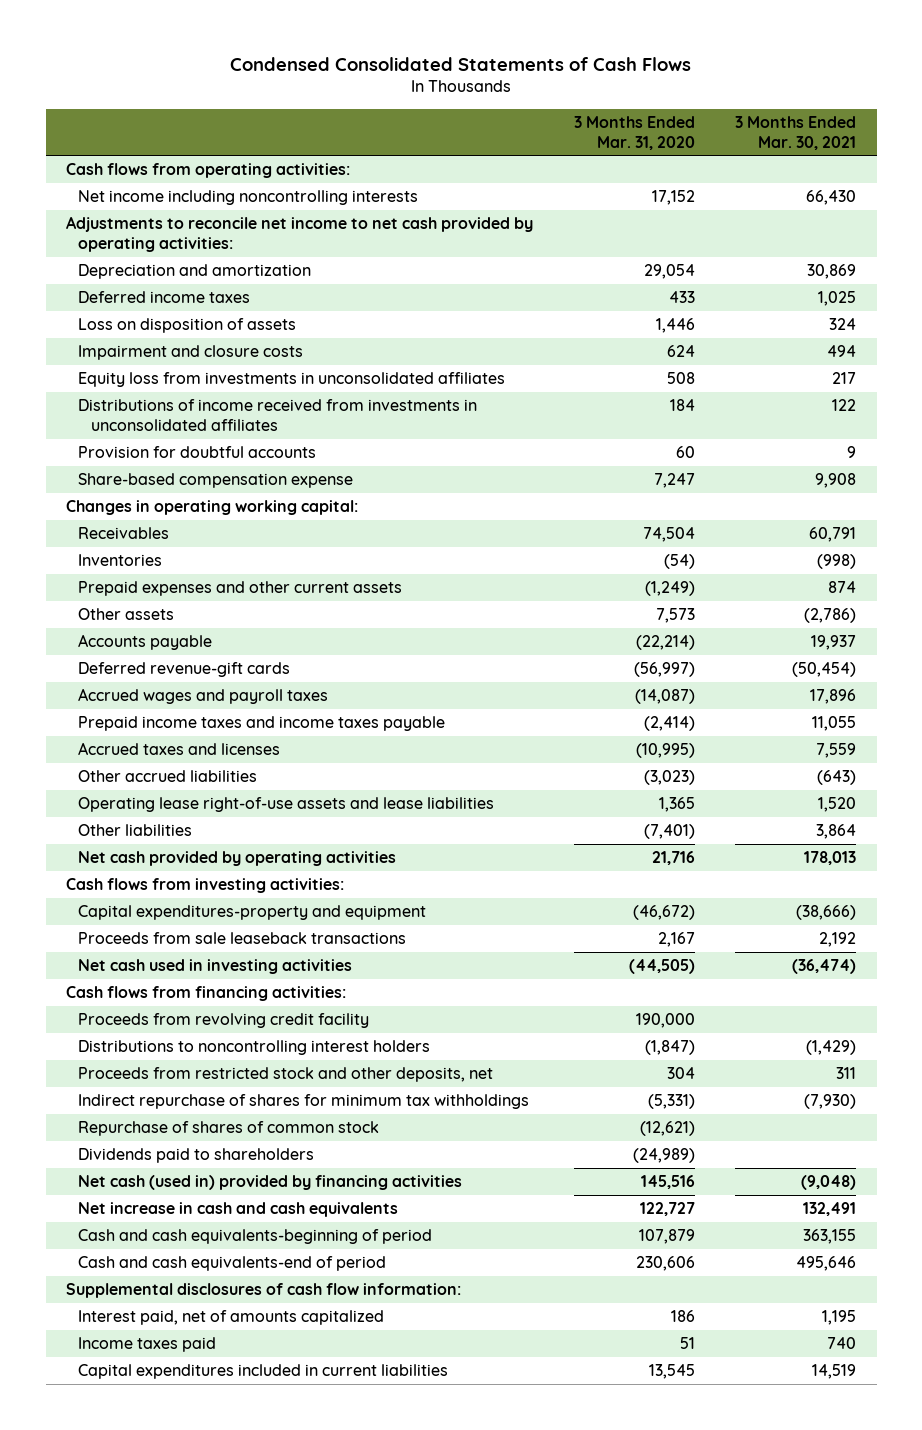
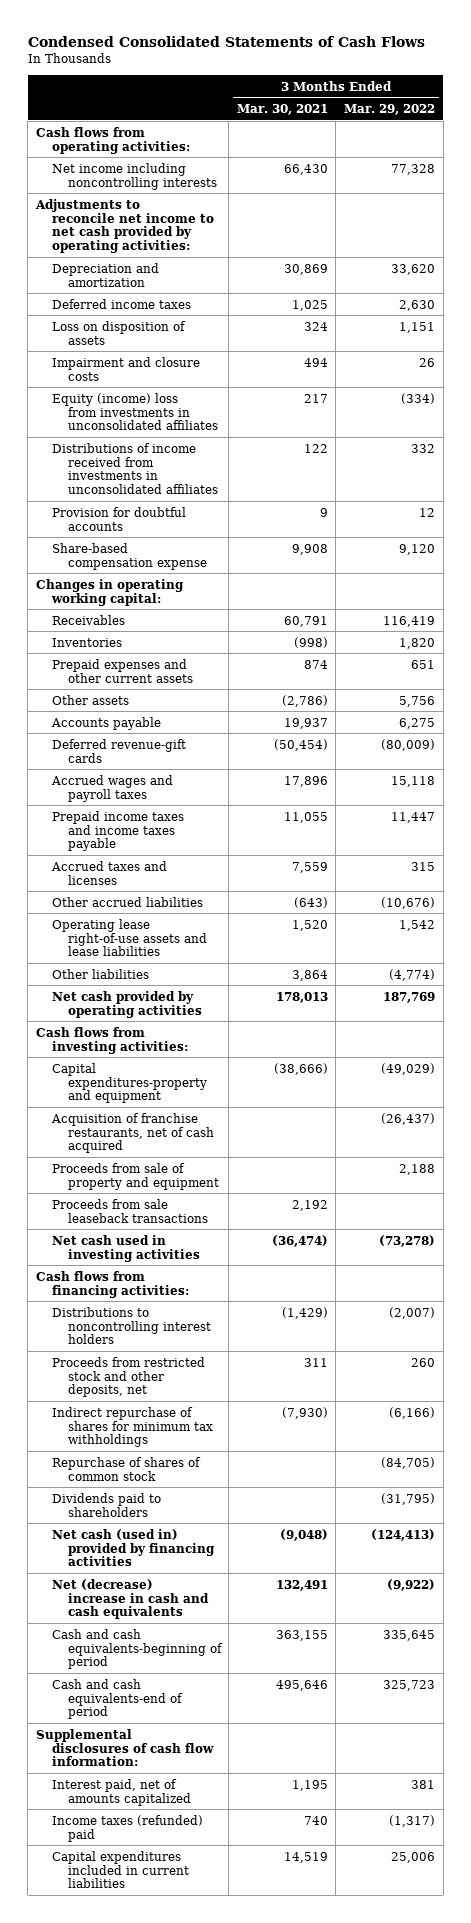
[573,115,695,150] 3 Months Ended Mar. 31, 2020 -> none
none -> [344,104,436,116] Mar. 29, 2022
[78,372,506,388] Equity loss from investments in unconsolidated affiliates -> [51,392,218,431] Equity (income) loss from investments in unconsolidated affiliates
none -> [50,1112,214,1154] Acquisition of franchise restaurants, net of cash acquired
none -> [51,1162,219,1190] Proceeds from sale of property and equipment
[78,1013,370,1029] Proceeds from revolving credit facility -> none
[78,1202,399,1218] Net increase in cash and cash equivalents -> [51,1578,209,1620] Net (decrease) increase in cash and cash equivalents
[78,1337,217,1353] Income taxes paid -> [51,1814,203,1842] Income taxes (refunded) paid

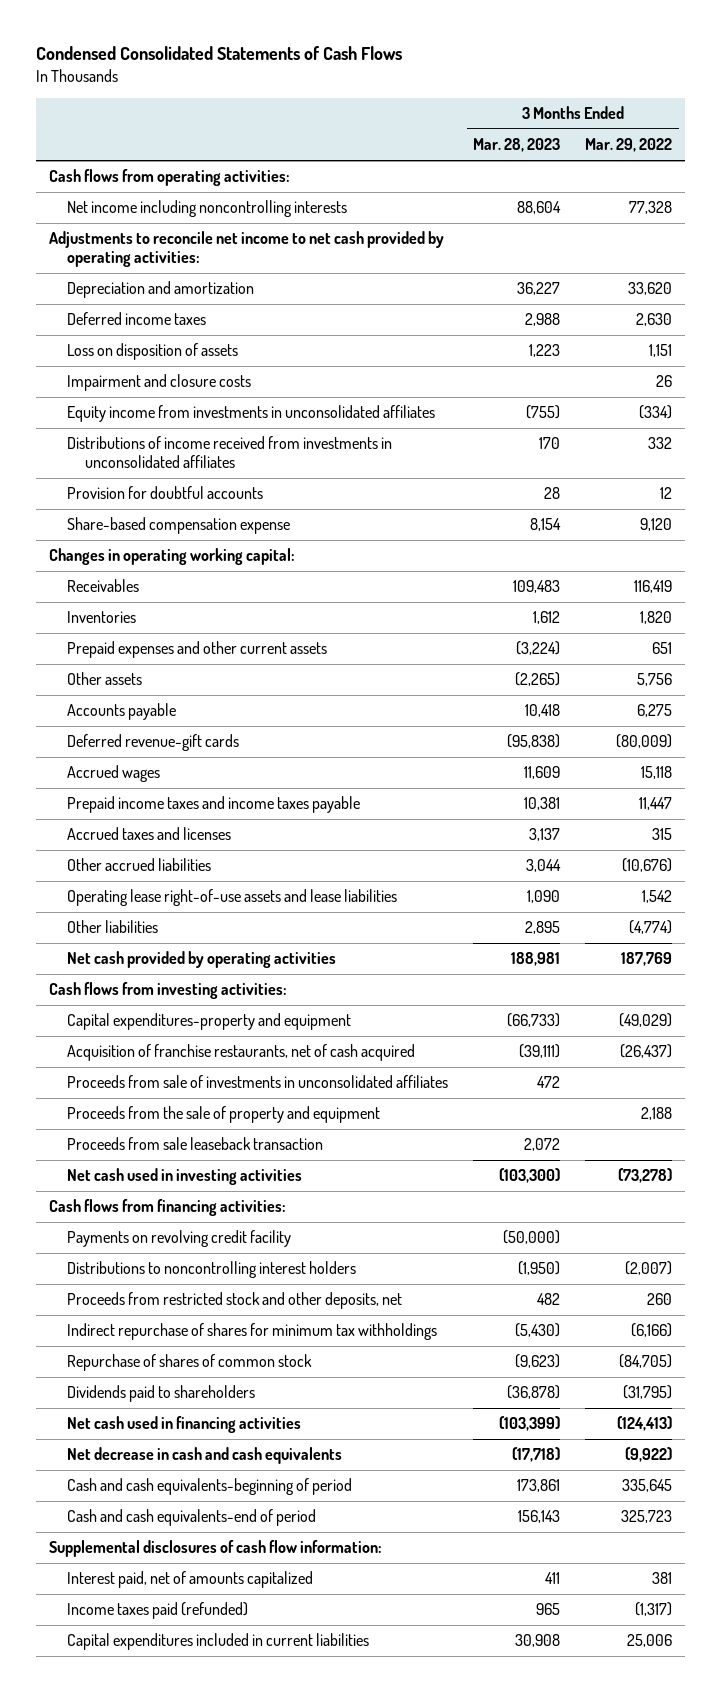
[236,104,328,116] Mar. 30, 2021 -> none
none -> [472,138,560,153] Mar. 28, 2023
[51,392,218,431] Equity (income) loss from investments in unconsolidated affiliates -> [66,405,435,423] Equity income from investments in unconsolidated affiliates
[50,774,173,802] Accrued wages and payroll taxes -> [66,765,160,783] Accrued wages
none -> [66,1075,448,1089] Proceeds from sale of investments in unconsolidated affiliates
[51,1162,219,1190] Proceeds from sale of property and equipment -> [66,1106,380,1124] Proceeds from the sale of property and equipment
[51,1198,208,1223] Proceeds from sale leaseback transactions -> [66,1137,323,1151] Proceeds from sale leaseback transaction
none -> [66,1230,291,1248] Payments on revolving credit facility
[51,1528,215,1567] Net cash (used in) provided by financing activities -> [66,1416,301,1434] Net cash used in financing activities
[51,1578,209,1620] Net (decrease) increase in cash and cash equivalents -> [66,1447,342,1465] Net decrease in cash and cash equivalents
[51,1814,203,1842] Income taxes (refunded) paid -> [66,1602,248,1620] Income taxes paid (refunded)

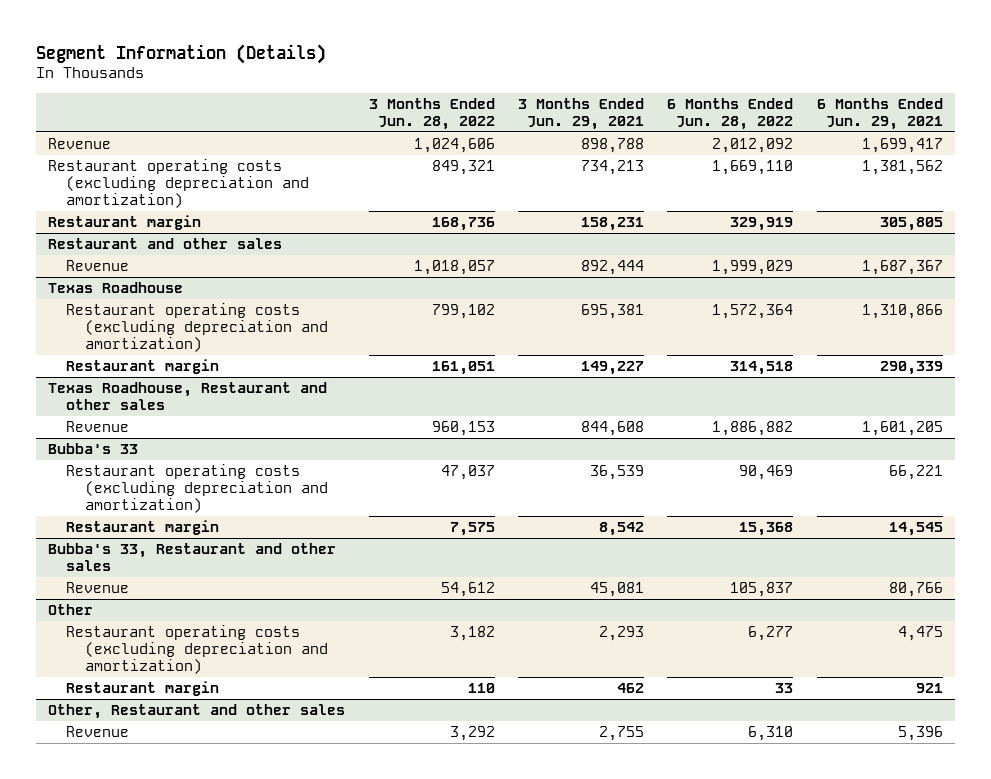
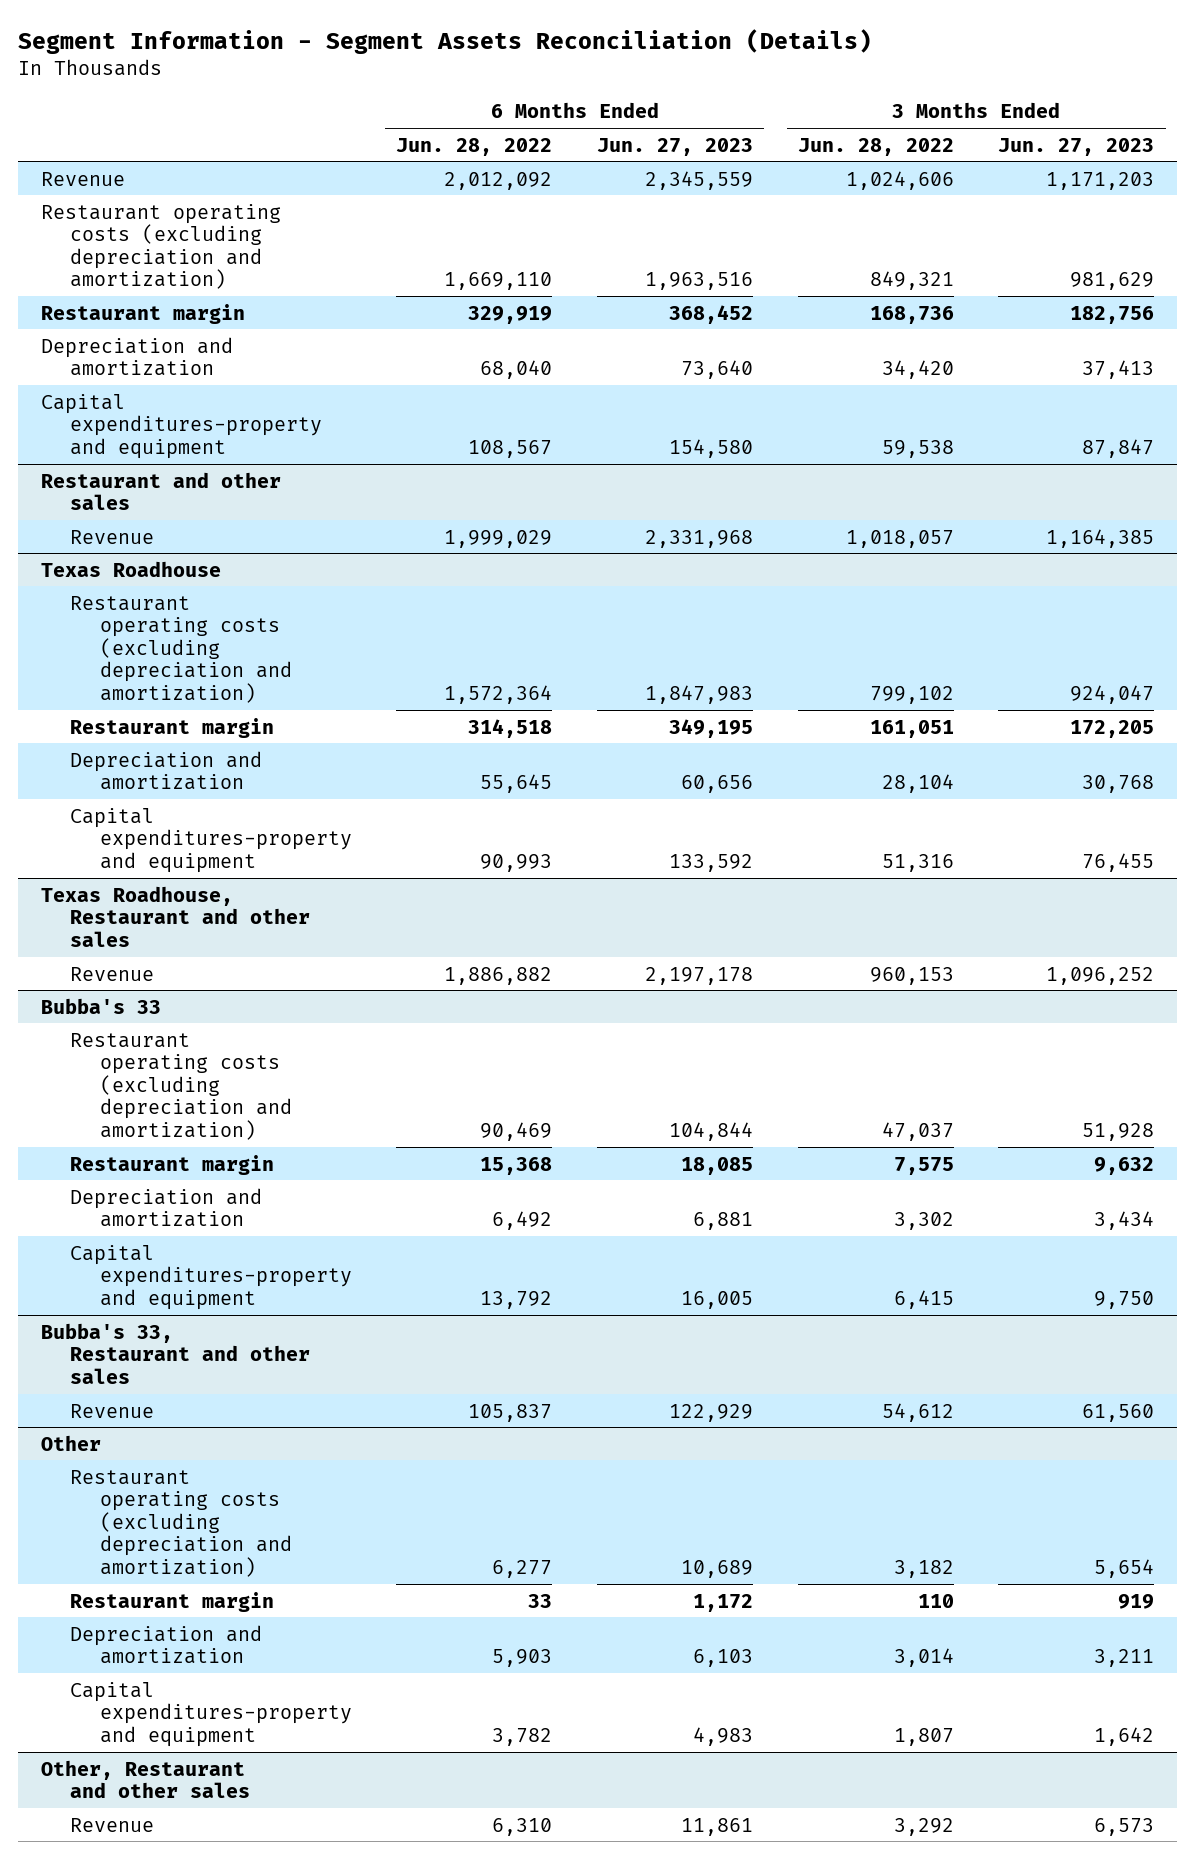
[36,43,327,64] Segment Information (Details) -> [18,28,873,54] Segment Information - Segment Assets Reconciliation (Details)
[517,97,644,130] 3 Months Ended Jun. 29, 2021 -> none
[816,97,943,130] 6 Months Ended Jun. 29, 2021 -> none
none -> [597,137,754,156] Jun. 27, 2023
none -> [998,137,1155,156] Jun. 27, 2023
none -> [40,336,233,377] Depreciation and amortization
none -> [40,393,323,459] Capital expenditures-property and equipment
none -> [70,750,263,791] Depreciation and amortization
none -> [70,807,352,873] Capital expenditures-property and equipment
none -> [70,1187,263,1228] Depreciation and amortization
none -> [70,1244,352,1310] Capital expenditures-property and equipment
none -> [70,1624,263,1665] Depreciation and amortization
none -> [70,1681,352,1747] Capital expenditures-property and equipment

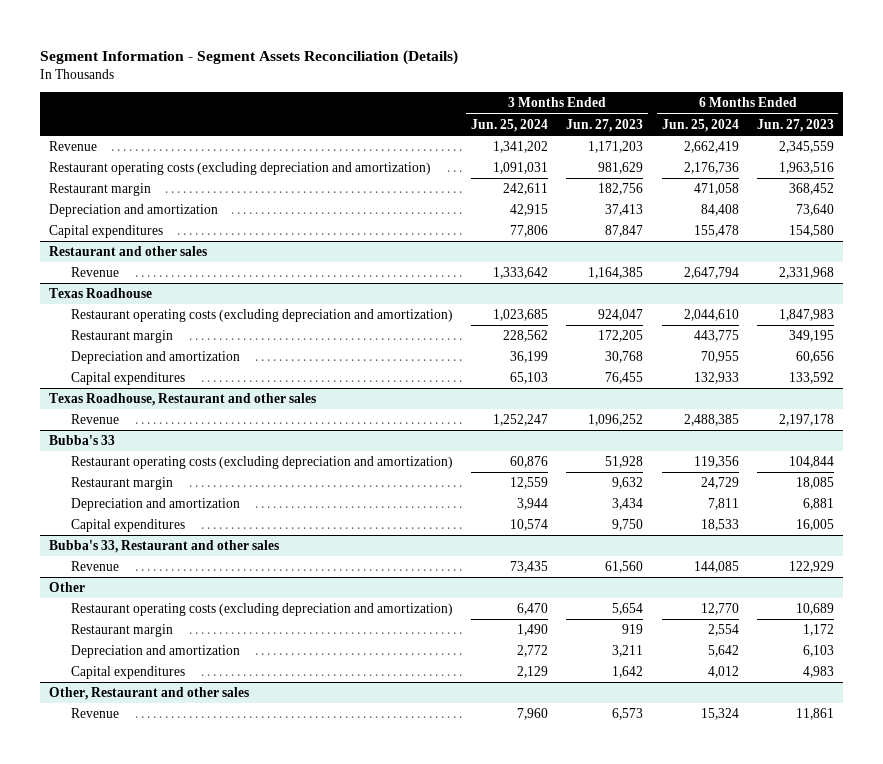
[396,137,553,156] Jun. 28, 2022 -> none
[797,137,954,156] Jun. 28, 2022 -> none
none -> [470,118,548,132] Jun. 25, 2024
none -> [661,118,739,132] Jun. 25, 2024
[40,393,323,459] Capital expenditures-property and equipment -> [49,225,164,239] Capital expenditures
[70,807,352,873] Capital expenditures-property and equipment -> [70,372,185,386] Capital expenditures
[70,1244,352,1310] Capital expenditures-property and equipment -> [70,519,185,533] Capital expenditures
[70,1681,352,1747] Capital expenditures-property and equipment -> [70,666,185,680] Capital expenditures

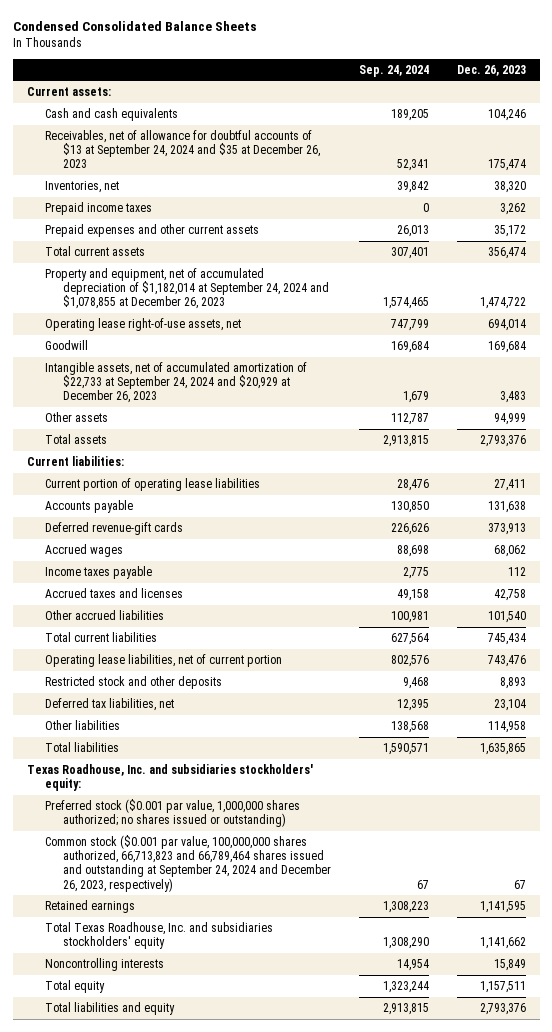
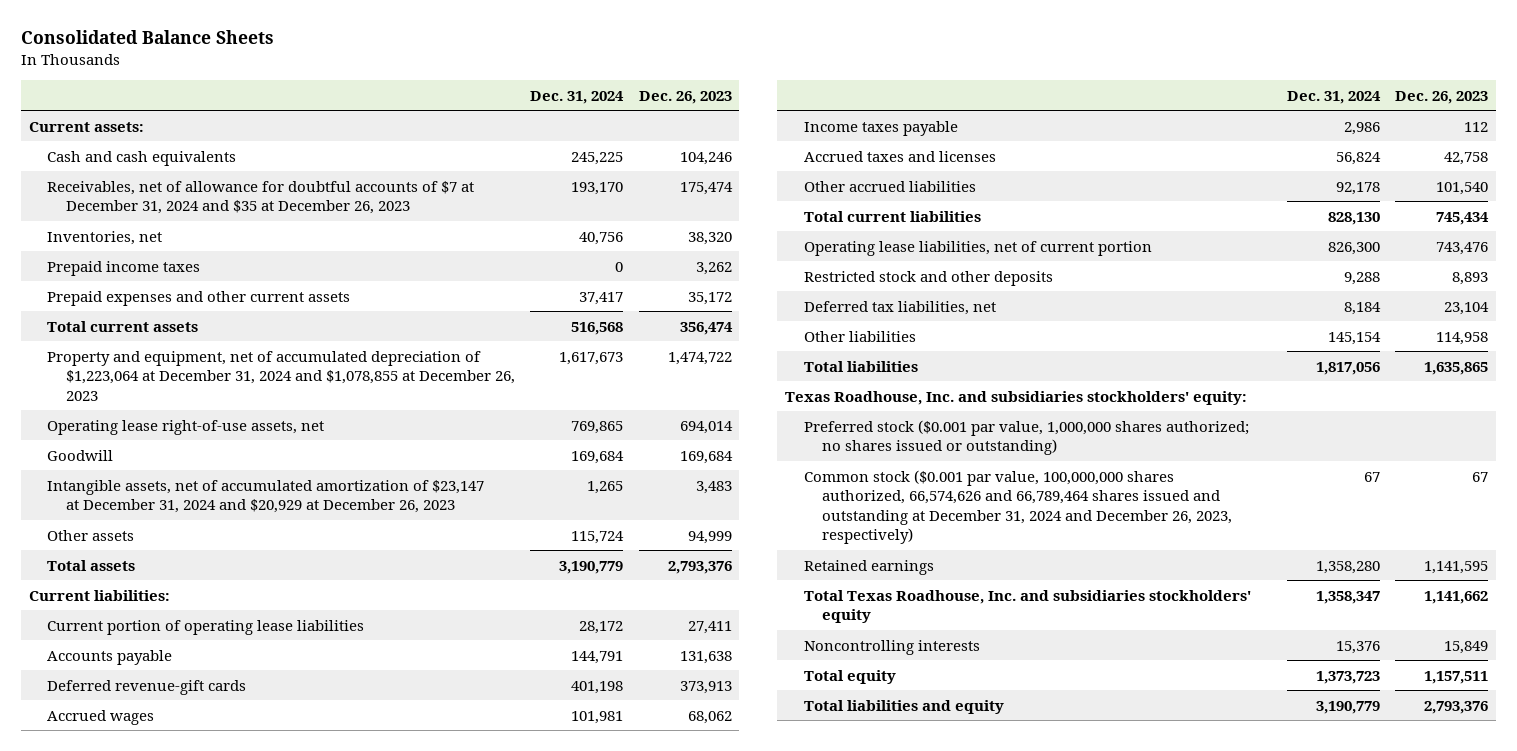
[12,20,257,31] Condensed Consolidated Balance Sheets -> [20,30,274,45] Consolidated Balance Sheets
[359,64,430,77] Sep. 24, 2024 -> none
none -> [530,90,625,104] Dec. 31, 2024
[44,129,321,169] Receivables, net of allowance for doubtful accounts of $13 at September 24, 2024 and $35 at December 26, 2023 -> [47,180,475,215] Receivables, net of allowance for doubtful accounts of $7 at December 31, 2024 and $35 at December 26, 2023
[44,267,330,310] Property and equipment, net of accumulated depreciation of $1,182,014 at September 24, 2024 and $1,078,855 at December 26, 2023 -> [47,350,515,401] Property and equipment, net of accumulated depreciation of $1,223,064 at December 31, 2024 and $1,078,855 at December 26, 2023
[44,361,307,404] Intangible assets, net of accumulated amortization of $22,733 at September 24, 2024 and $20,929 at December 26, 2023 -> [47,479,485,514] Intangible assets, net of accumulated amortization of $23,147 at December 31, 2024 and $20,929 at December 26, 2023
[44,834,332,892] Common stock ($0.001 par value, 100,000,000 shares authorized, 66,713,823 and 66,789,464 shares issued and outstanding at September 24, 2024 and December 26, 2023, respectively) -> [803,469,1233,545] Common stock ($0.001 par value, 100,000,000 shares authorized, 66,574,626 and 66,789,464 shares issued and outstanding at December 31, 2024 and December 26, 2023, respectively)

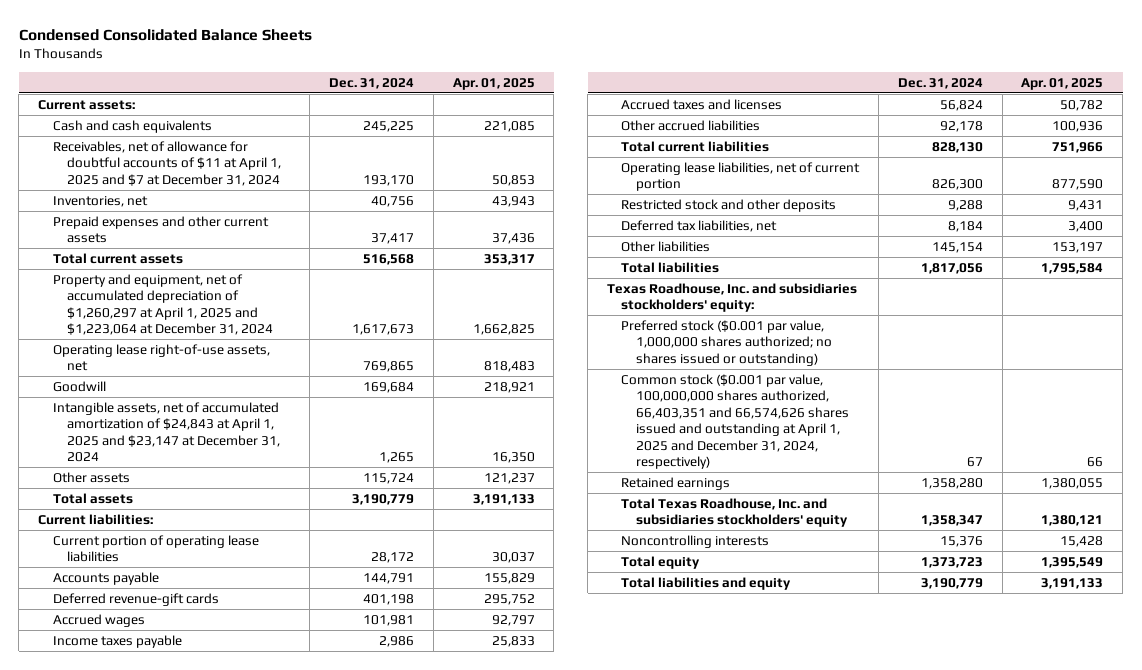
[20,30,274,45] Consolidated Balance Sheets -> [18,28,312,41] Condensed Consolidated Balance Sheets
[638,90,732,104] Dec. 26, 2023 -> none
none -> [452,77,535,90] Apr. 01, 2025
[47,180,475,215] Receivables, net of allowance for doubtful accounts of $7 at December 31, 2024 and $35 at December 26, 2023 -> [52,140,282,186] Receivables, net of allowance for doubtful accounts of $11 at April 1, 2025 and $7 at December 31, 2024
[47,260,201,276] Prepaid income taxes -> none
[47,350,515,401] Property and equipment, net of accumulated depreciation of $1,223,064 at December 31, 2024 and $1,078,855 at December 26, 2023 -> [52,273,274,336] Property and equipment, net of accumulated depreciation of $1,260,297 at April 1, 2025 and $1,223,064 at December 31, 2024
[47,479,485,514] Intangible assets, net of accumulated amortization of $23,147 at December 31, 2024 and $20,929 at December 26, 2023 -> [52,401,281,463] Intangible assets, net of accumulated amortization of $24,843 at April 1, 2025 and $23,147 at December 31, 2024
[803,469,1233,545] Common stock ($0.001 par value, 100,000,000 shares authorized, 66,574,626 and 66,789,464 shares issued and outstanding at December 31, 2024 and December 26, 2023, respectively) -> [621,373,849,470] Common stock ($0.001 par value, 100,000,000 shares authorized, 66,403,351 and 66,574,626 shares issued and outstanding at April 1, 2025 and December 31, 2024, respectively)

